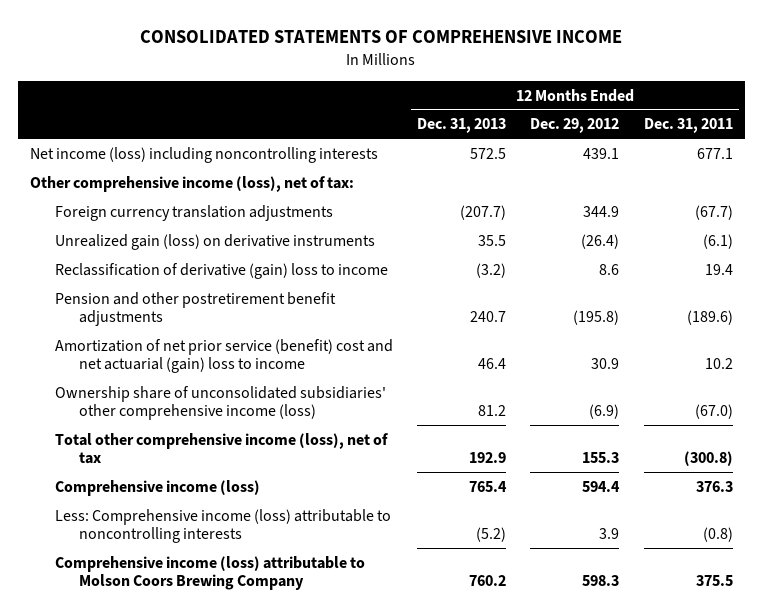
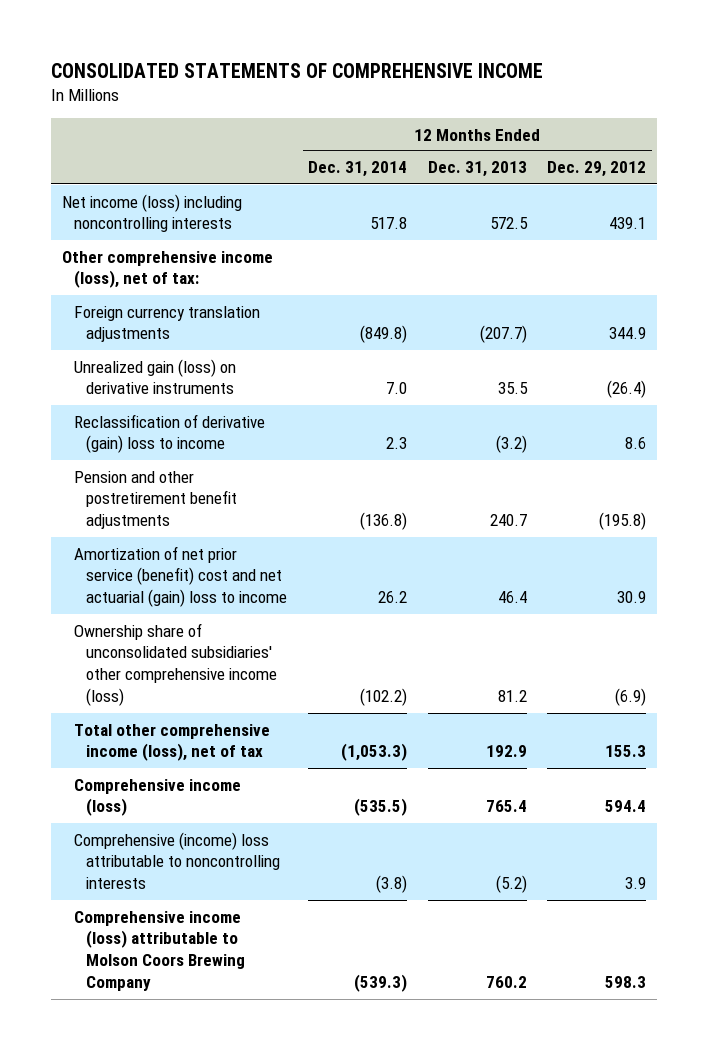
[643,118,733,134] Dec. 31, 2011 -> none
none -> [307,161,407,178] Dec. 31, 2014
[54,508,391,544] Less: Comprehensive income (loss) attributable to noncontrolling interests -> [73,831,281,890] Comprehensive (income) loss attributable to noncontrolling interests

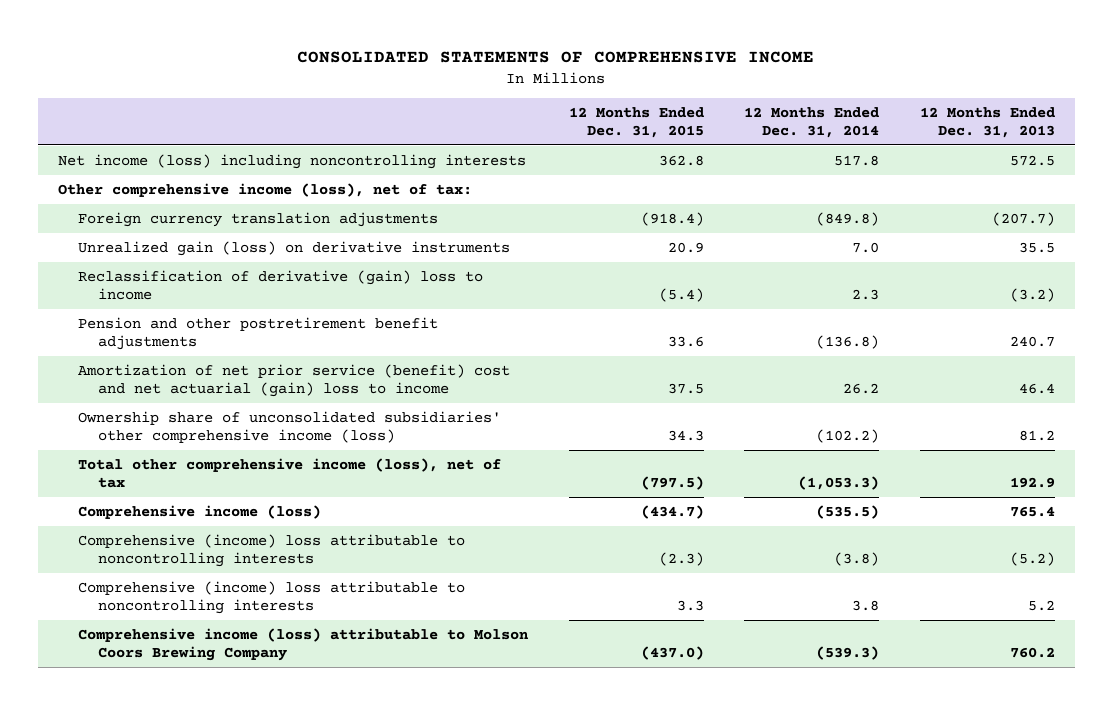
[547,161,647,178] Dec. 29, 2012 -> none
none -> [568,106,704,139] 12 Months Ended Dec. 31, 2015
none -> [78,580,466,615] Comprehensive (income) loss attributable to noncontrolling interests

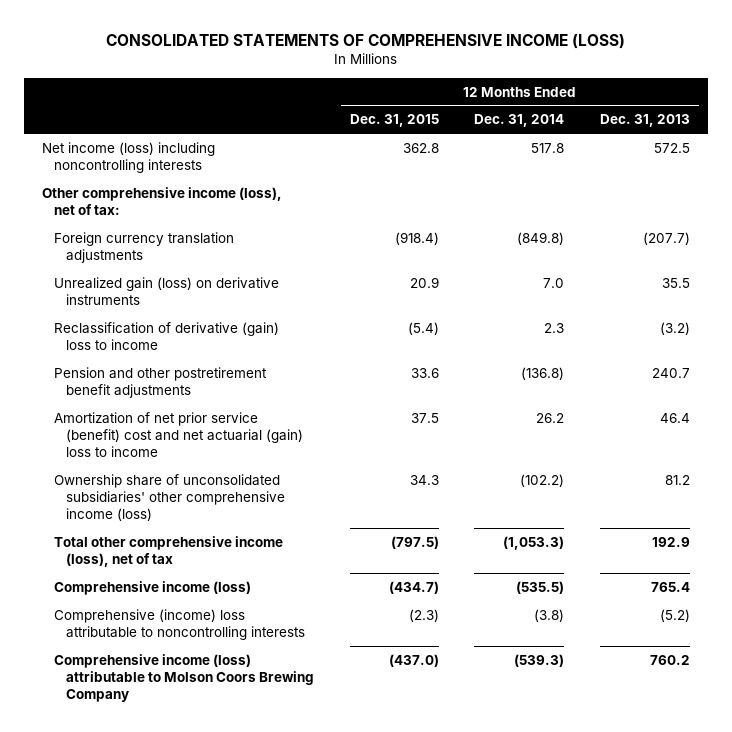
[297,50,815,63] CONSOLIDATED STATEMENTS OF COMPREHENSIVE INCOME -> [106,33,626,49] CONSOLIDATED STATEMENTS OF COMPREHENSIVE INCOME (LOSS)
[78,580,466,615] Comprehensive (income) loss attributable to noncontrolling interests -> none

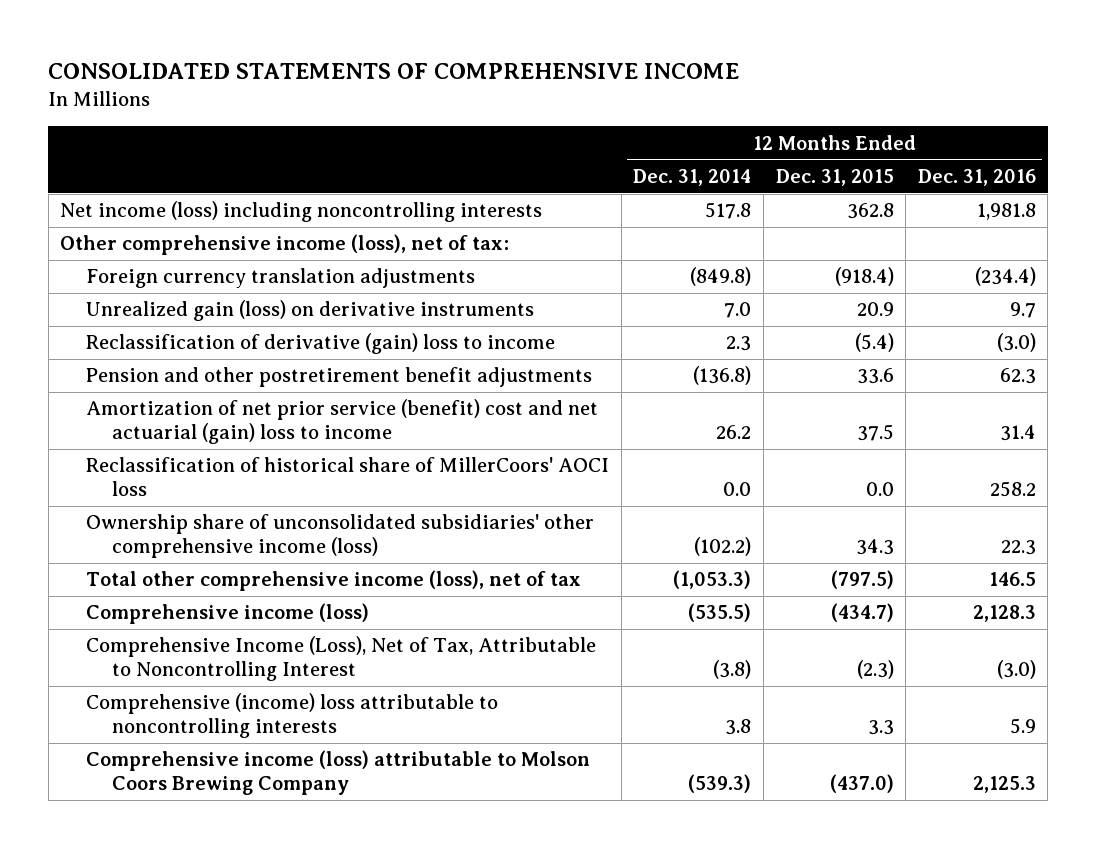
[106,33,626,49] CONSOLIDATED STATEMENTS OF COMPREHENSIVE INCOME (LOSS) -> [48,63,740,80] CONSOLIDATED STATEMENTS OF COMPREHENSIVE INCOME
[599,114,690,128] Dec. 31, 2013 -> none
none -> [917,168,1036,186] Dec. 31, 2016
none -> [86,457,610,497] Reclassification of historical share of MillerCoors' AOCI loss
none -> [86,636,597,682] Comprehensive Income (Loss), Net of Tax, Attributable to Noncontrolling Interest
[408,608,439,622] (2.3) -> [867,720,894,736] 3.3
[534,608,565,622] (3.8) -> [725,719,752,736] 3.8

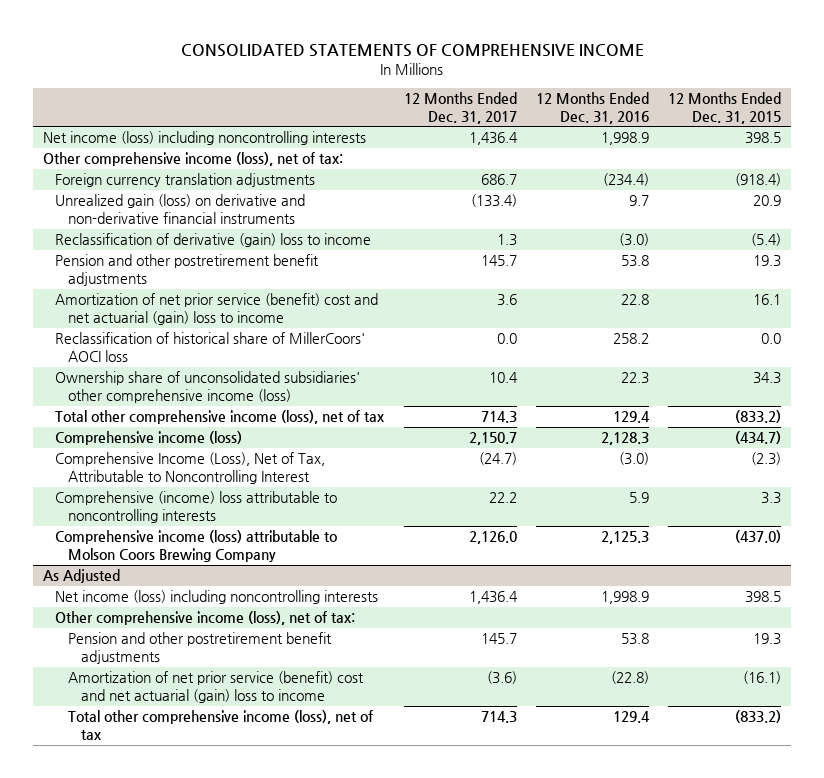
[633,168,752,186] Dec. 31, 2014 -> none
none -> [403,92,517,124] 12 Months Ended Dec. 31, 2017
[846,203,894,220] 362.8 -> [745,132,782,145] 398.5
[976,203,1036,221] 1,981.8 -> [601,132,650,146] 1,998.9
[86,300,535,322] Unrealized gain (loss) on derivative instruments -> [55,194,306,225] Unrealized gain (loss) on derivative and non-derivative financial instruments
[856,368,894,385] 33.6 -> [753,255,782,268] 19.3
[999,368,1036,385] 62.3 -> [621,255,650,268] 53.8
[856,424,894,442] 37.5 -> [753,294,782,306] 16.1
[999,425,1036,442] 31.4 -> [621,294,650,306] 22.8
[830,570,894,590] (797.5) -> [735,410,782,424] (833.2)
[988,572,1036,587] 146.5 -> [613,411,651,424] 129.4
none -> [42,569,120,584] As Adjusted
none -> [55,590,379,605] Net income (loss) including noncontrolling interests
none -> [55,611,356,626] Other comprehensive income (loss), net of tax:
none -> [68,632,333,665] Pension and other postretirement benefit adjustments
none -> [68,671,365,704] Amortization of net prior service (benefit) cost and net actuarial (gain) loss to income
none -> [68,710,374,741] Total other comprehensive income (loss), net of tax

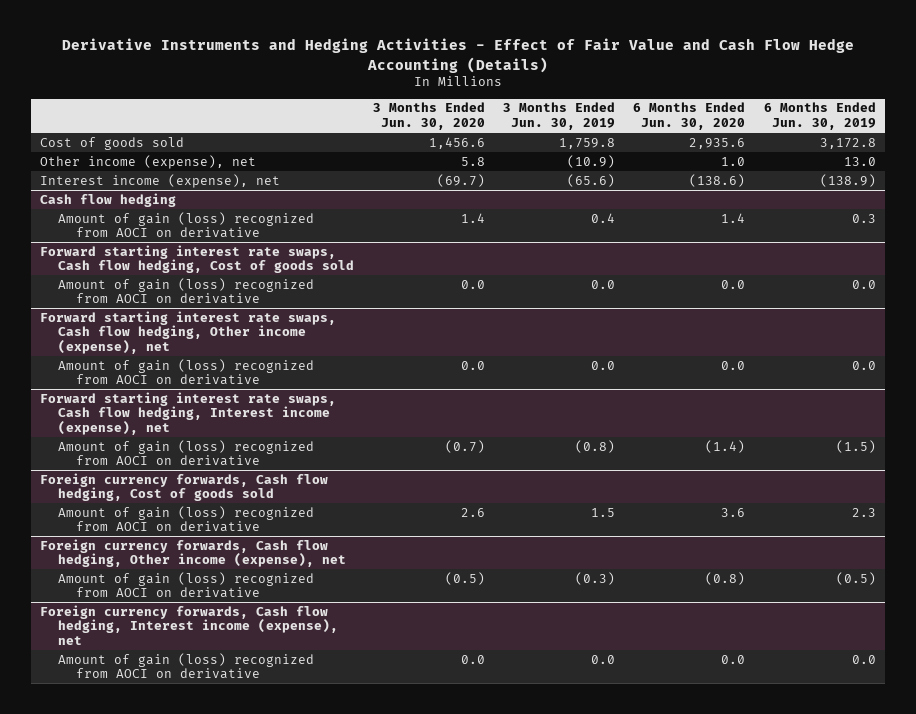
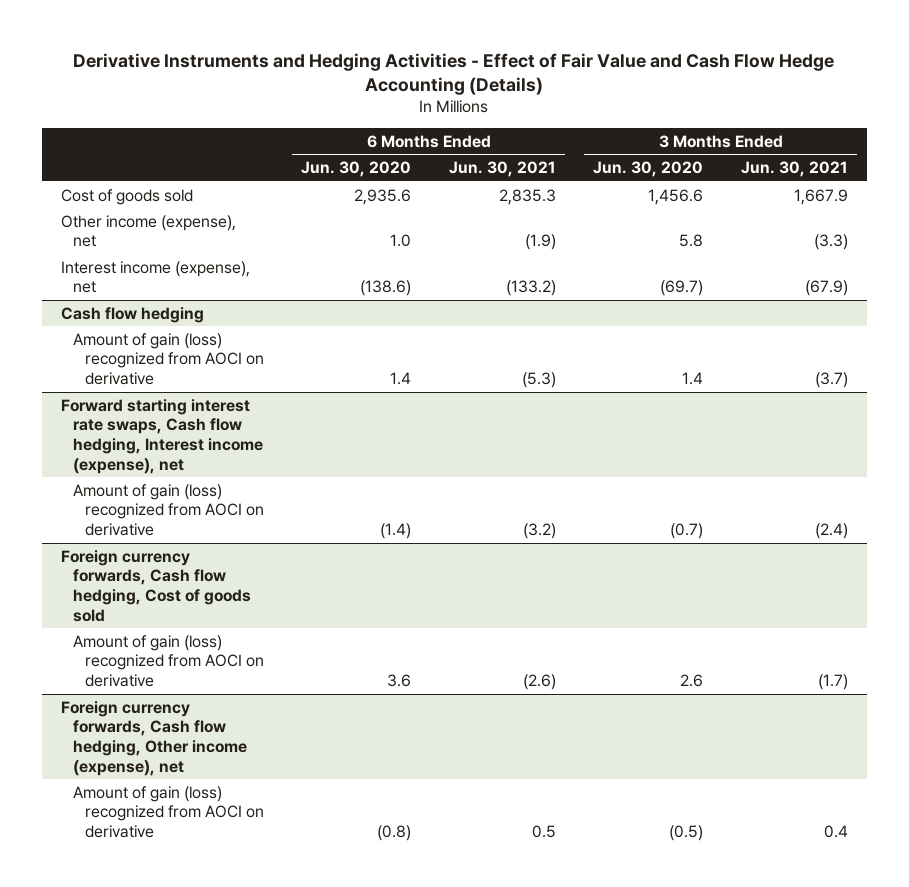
[503,102,616,130] 3 Months Ended Jun. 30, 2019 -> none
[763,102,876,130] 6 Months Ended Jun. 30, 2019 -> none
none -> [448,161,556,178] Jun. 30, 2021
none -> [740,161,848,178] Jun. 30, 2021
[40,244,355,274] Forward starting interest rate swaps, Cash flow hedging, Cost of goods sold -> none
[58,277,315,305] Amount of gain (loss) recognized from AOCI on derivative -> none
[40,310,337,354] Forward starting interest rate swaps, Cash flow hedging, Other income (expense), net -> none
[58,358,315,386] Amount of gain (loss) recognized from AOCI on derivative -> none
[40,604,339,645] Foreign currency forwards, Cash flow hedging, Interest income (expense), net -> none
[58,652,315,680] Amount of gain (loss) recognized from AOCI on derivative -> none

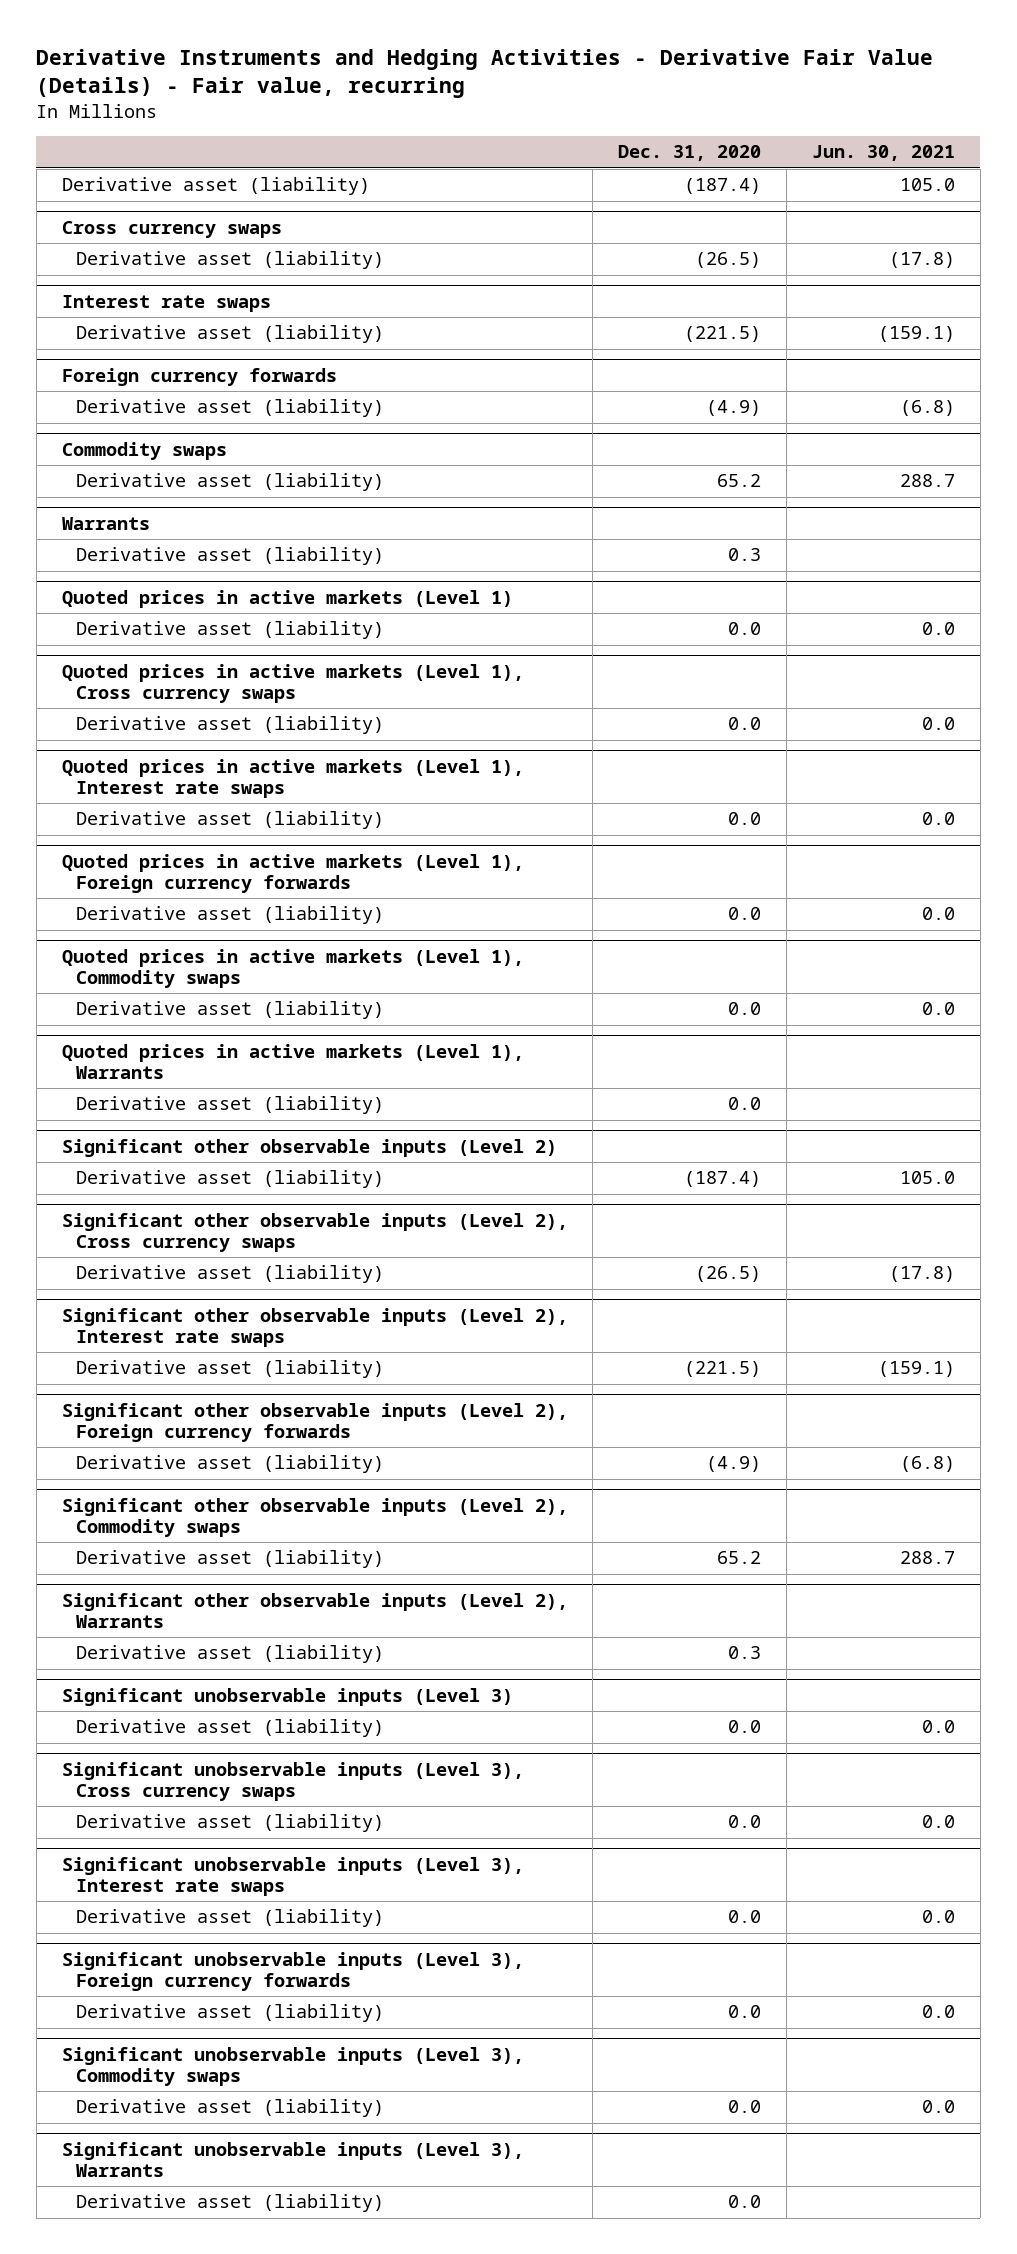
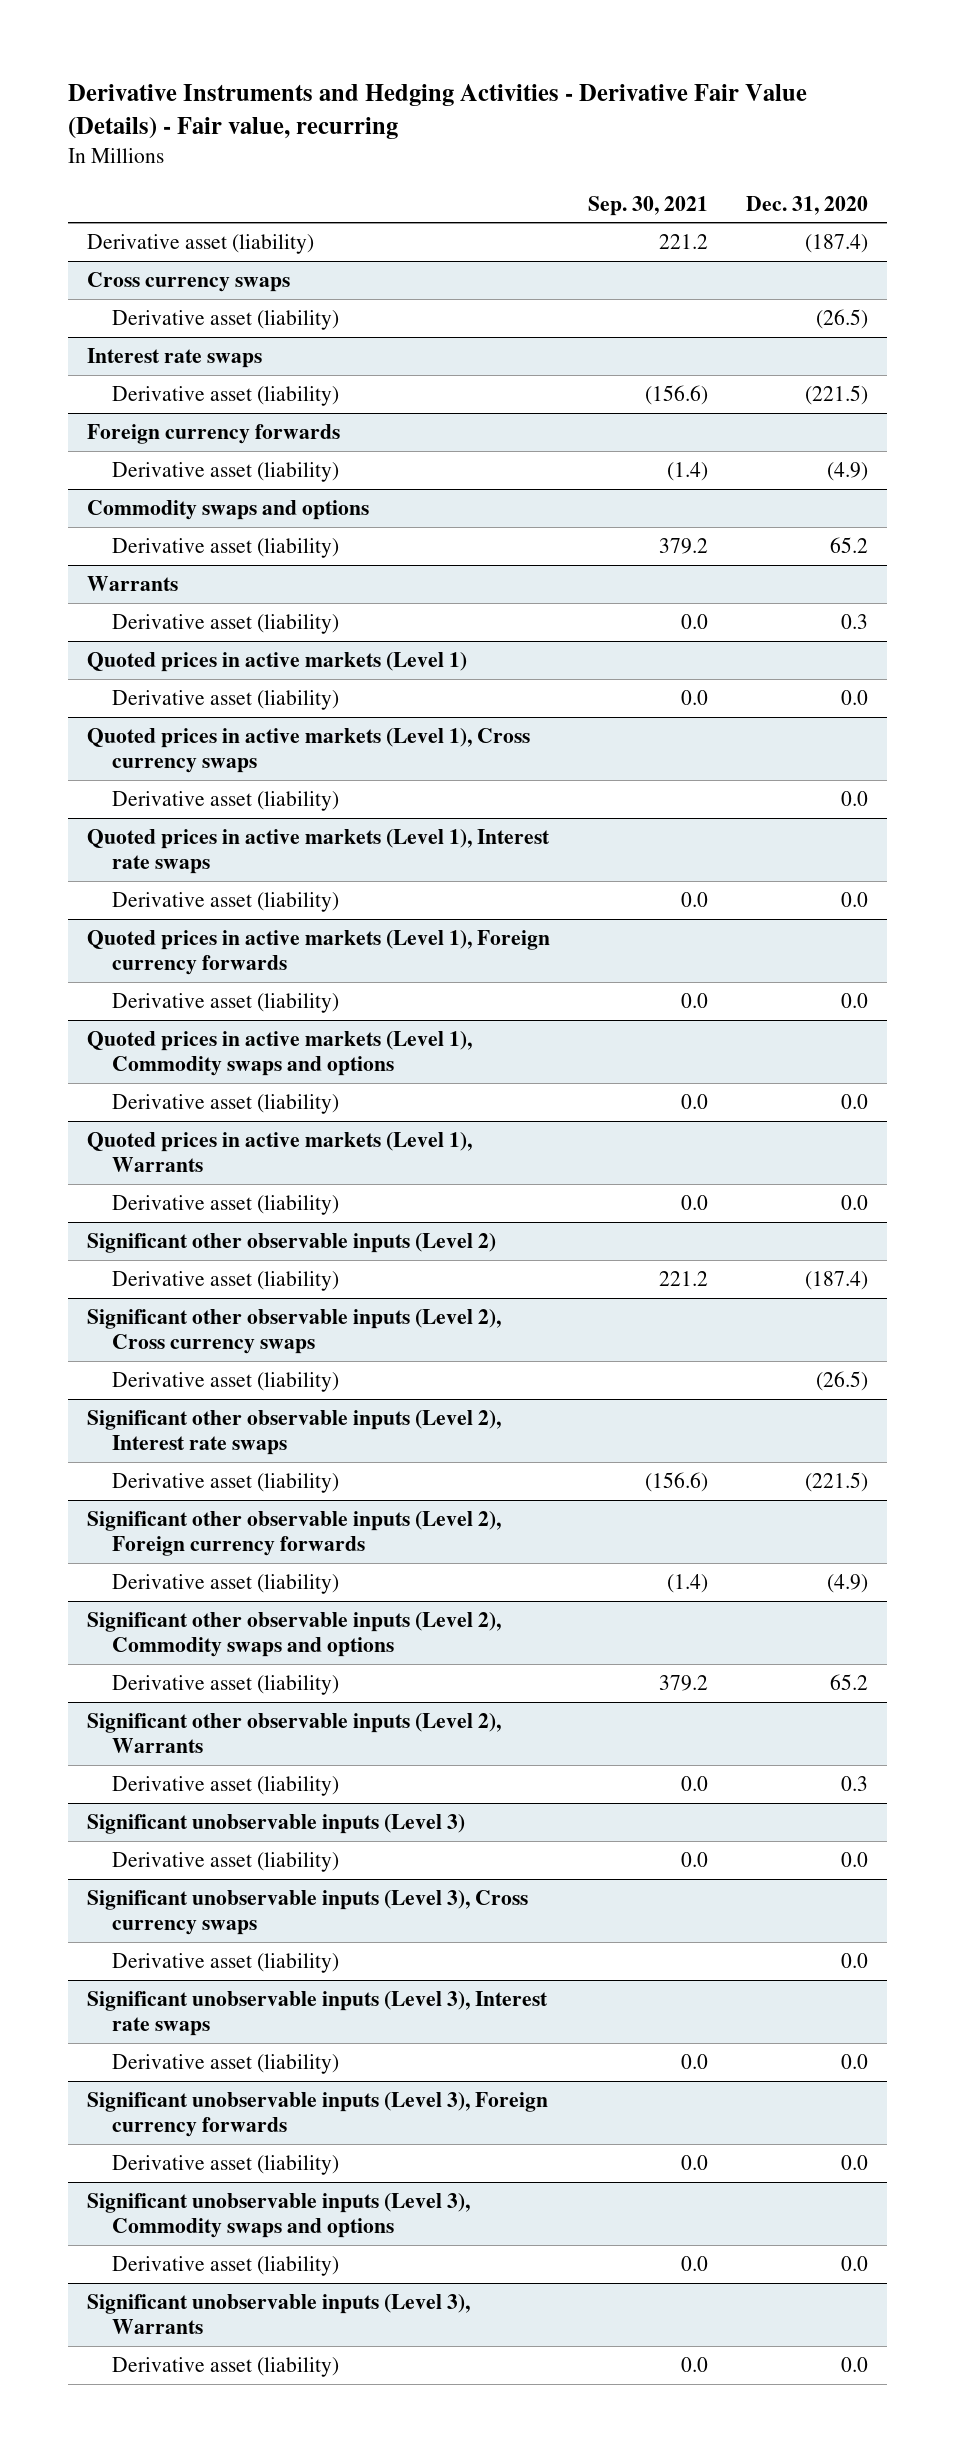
[811,145,955,162] Jun. 30, 2021 -> none
none -> [587,195,708,216] Sep. 30, 2021
[61,441,227,460] Commodity swaps -> [86,499,369,520] Commodity swaps and options
[61,948,524,988] Quoted prices in active markets (Level 1), Commodity swaps -> [86,1030,472,1077] Quoted prices in active markets (Level 1), Commodity swaps and options
[61,1497,568,1537] Significant other observable inputs (Level 2), Commodity swaps -> [86,1611,501,1658] Significant other observable inputs (Level 2), Commodity swaps and options
[61,2046,524,2086] Significant unobservable inputs (Level 3), Commodity swaps -> [86,2192,470,2239] Significant unobservable inputs (Level 3), Commodity swaps and options

